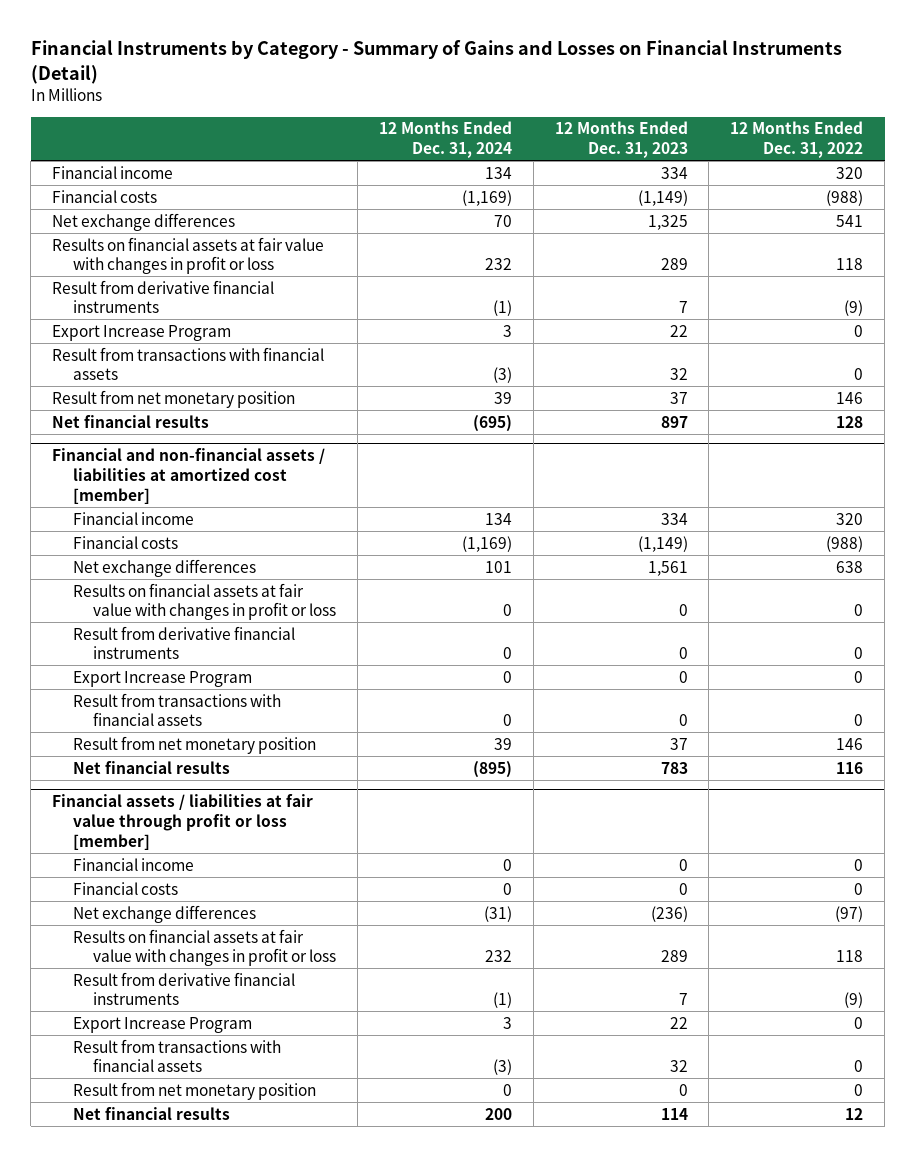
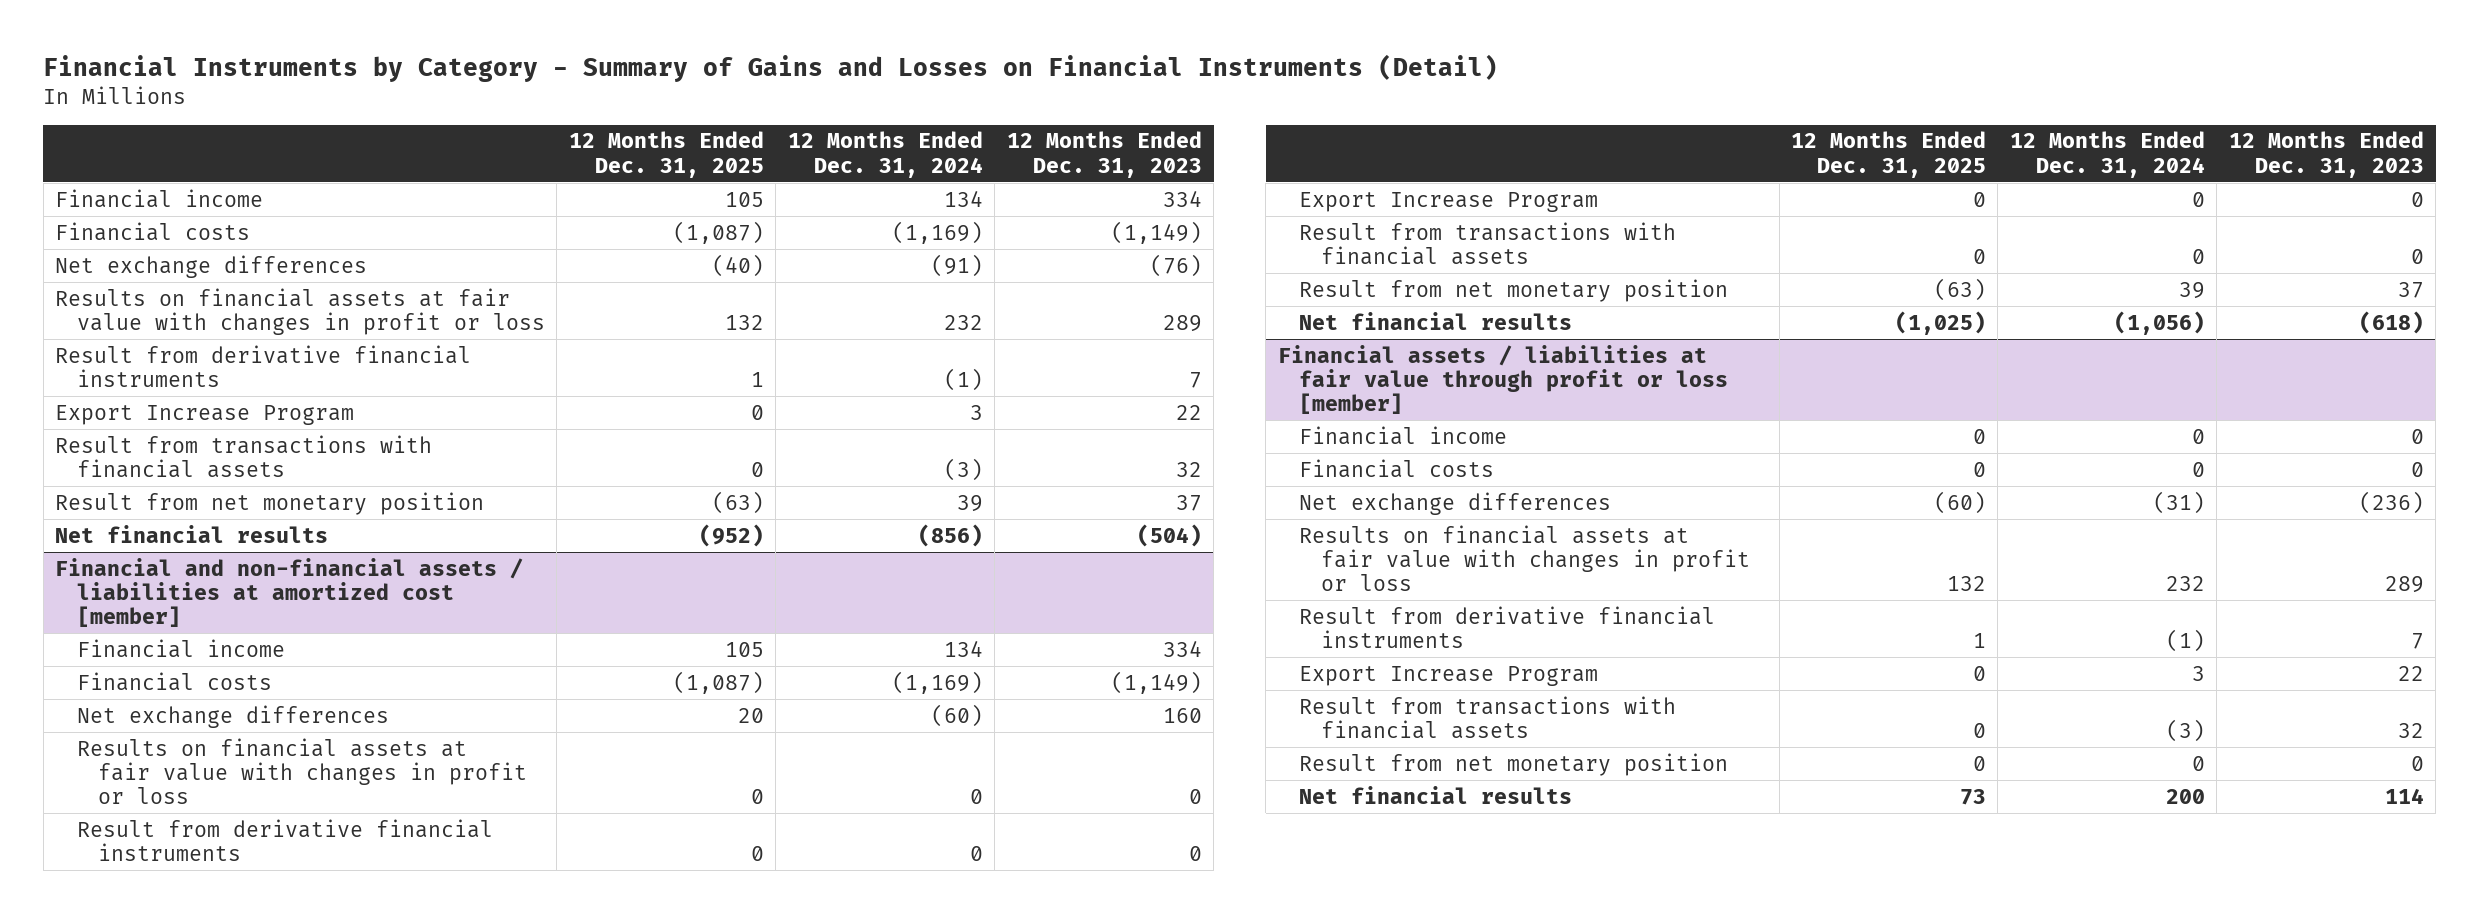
[730,121,864,158] 12 Months Ended Dec. 31, 2022 -> none
none -> [568,131,764,178] 12 Months Ended Dec. 31, 2025
[493,214,512,227] 70 -> [930,253,983,277] (91)
[647,214,688,230] 1,325 -> [1149,253,1202,277] (76)
[472,414,512,432] (695) -> [917,523,983,547] (856)
[660,415,688,428] 897 -> [1136,523,1202,547] (504)
[484,560,512,573] 101 -> [930,703,983,727] (60)
[647,560,688,576] 1,561 -> [1162,707,1202,723] 160
[472,760,512,778] (895) -> [2113,310,2205,335] (1,056)
[660,761,688,774] 783 -> [2358,310,2424,334] (618)

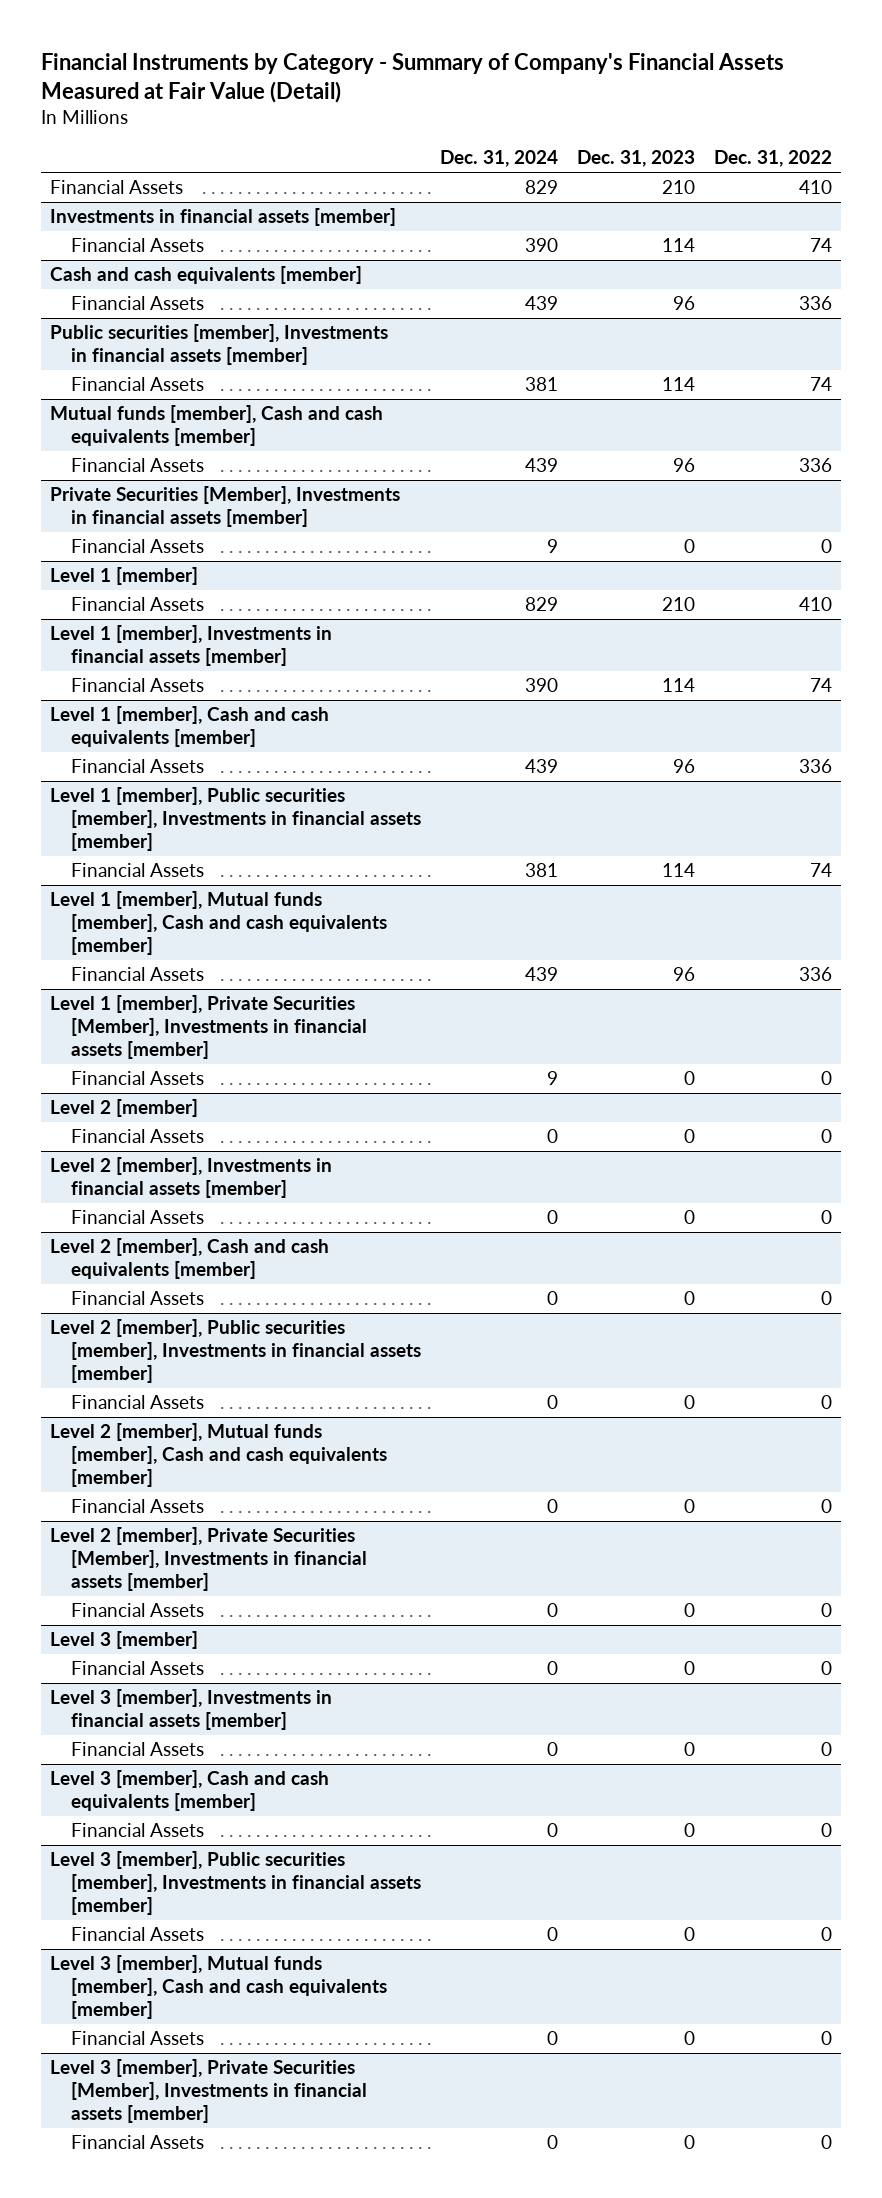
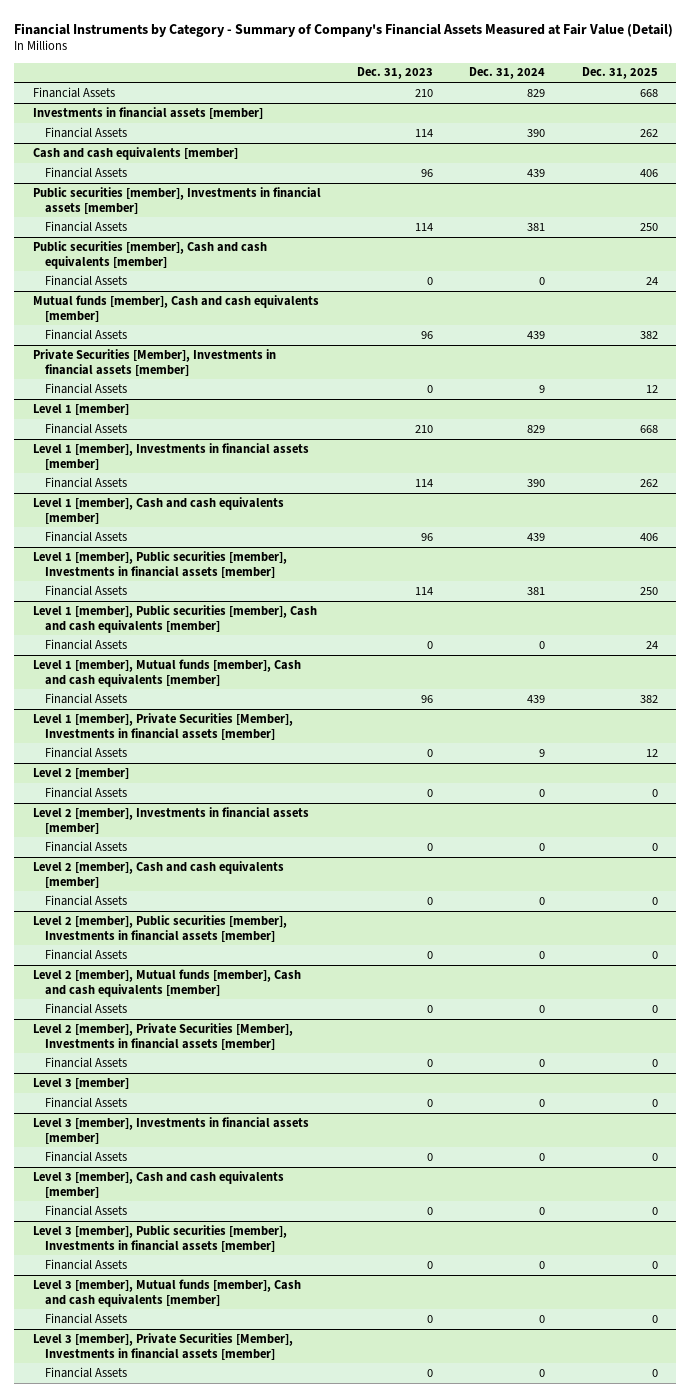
[713,150,832,168] Dec. 31, 2022 -> none
none -> [581,67,658,80] Dec. 31, 2025
none -> [32,240,267,269] Public securities [member], Cash and cash equivalents [member]
none -> [45,274,128,286] Financial Assets
none -> [32,604,317,633] Level 1 [member], Public securities [member], Cash and cash equivalents [member]
none -> [45,638,128,650] Financial Assets

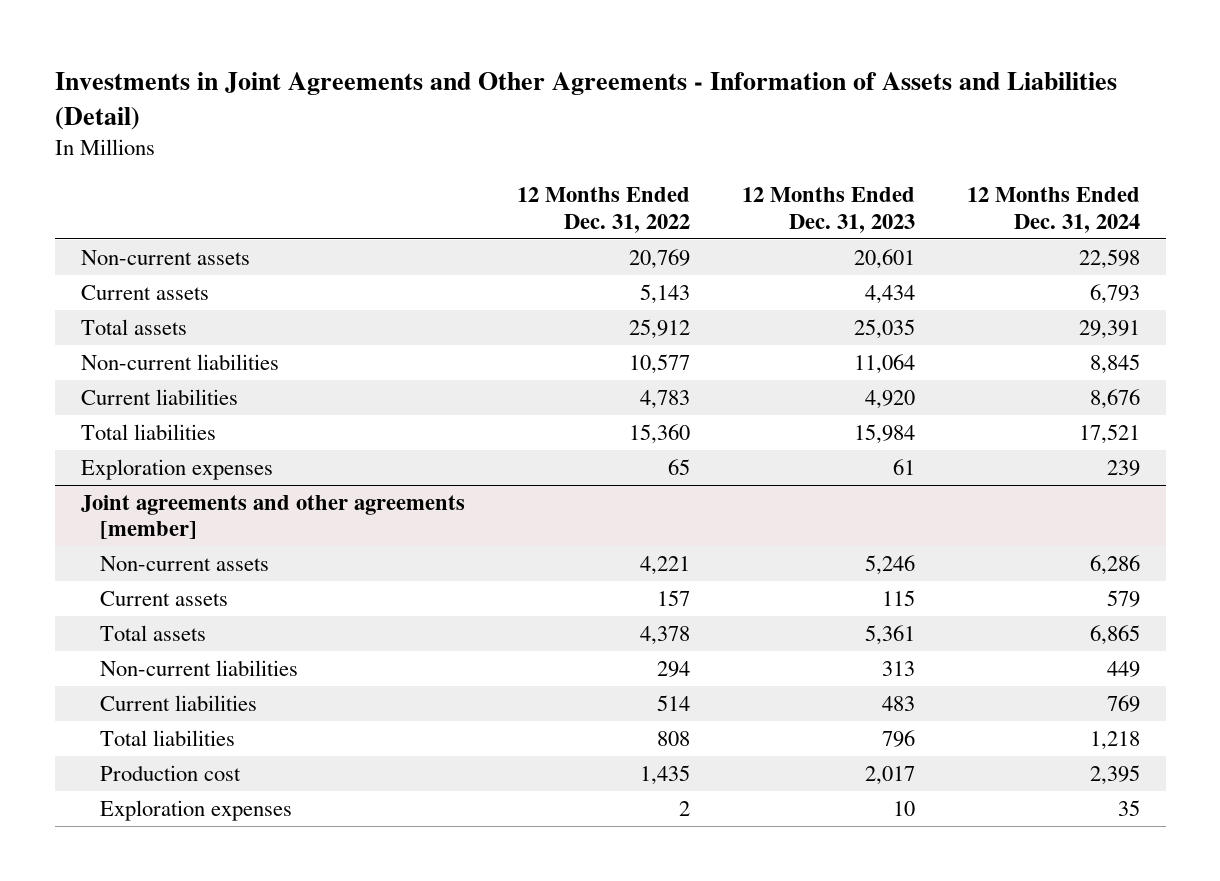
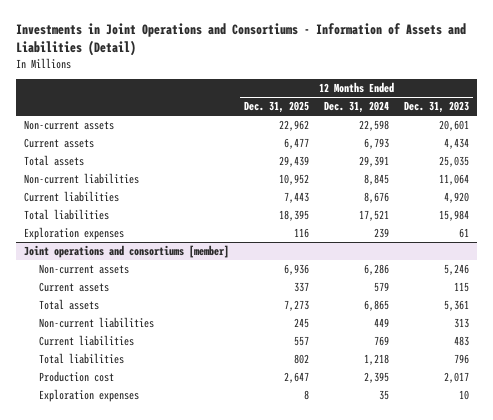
[54,71,1117,130] Investments in Joint Agreements and Other Agreements - Information of Assets and Liabilities (Detail) -> [16,23,467,57] Investments in Joint Operations and Consortiums - Information of Assets and Liabilities (Detail)
[516,187,690,233] 12 Months Ended Dec. 31, 2022 -> none
none -> [243,101,309,114] Dec. 31, 2025
[80,494,465,540] Joint agreements and other agreements [member] -> [23,244,229,258] Joint operations and consortiums [member]

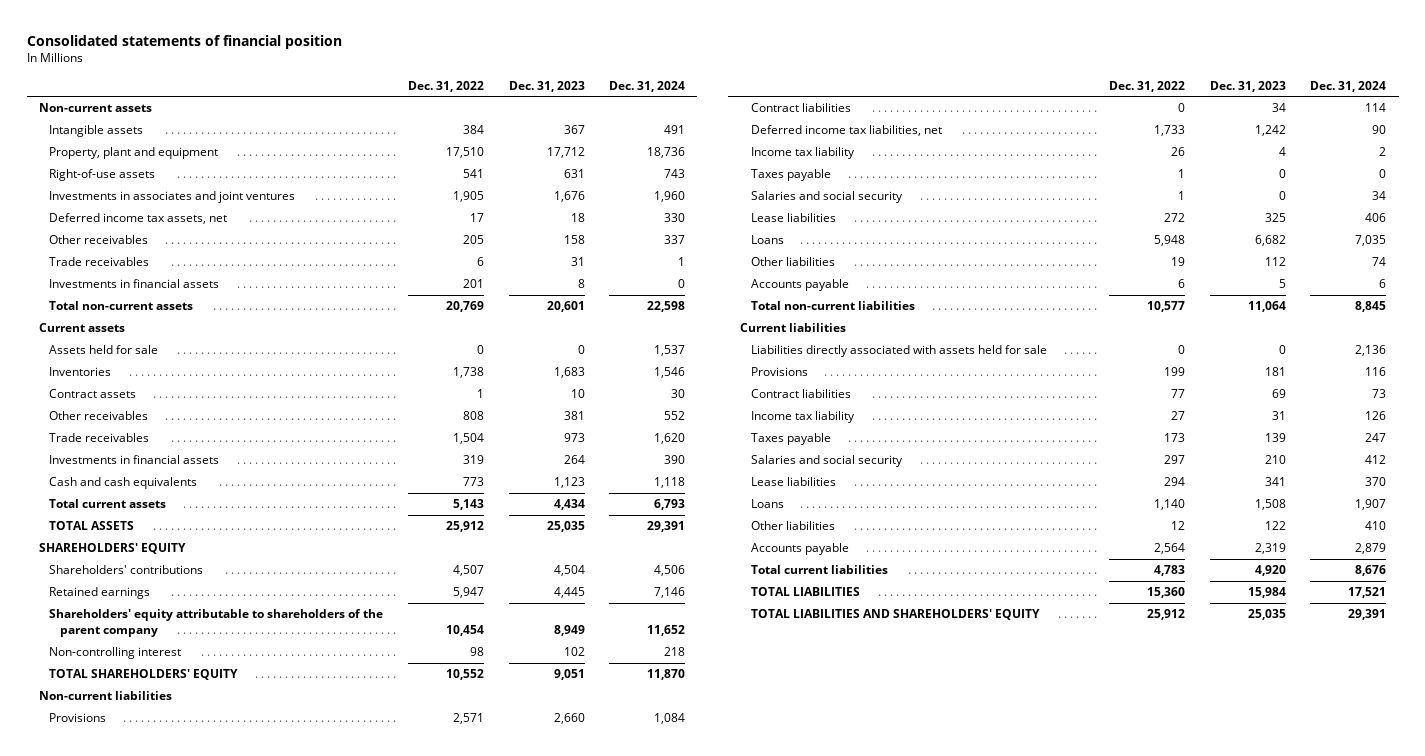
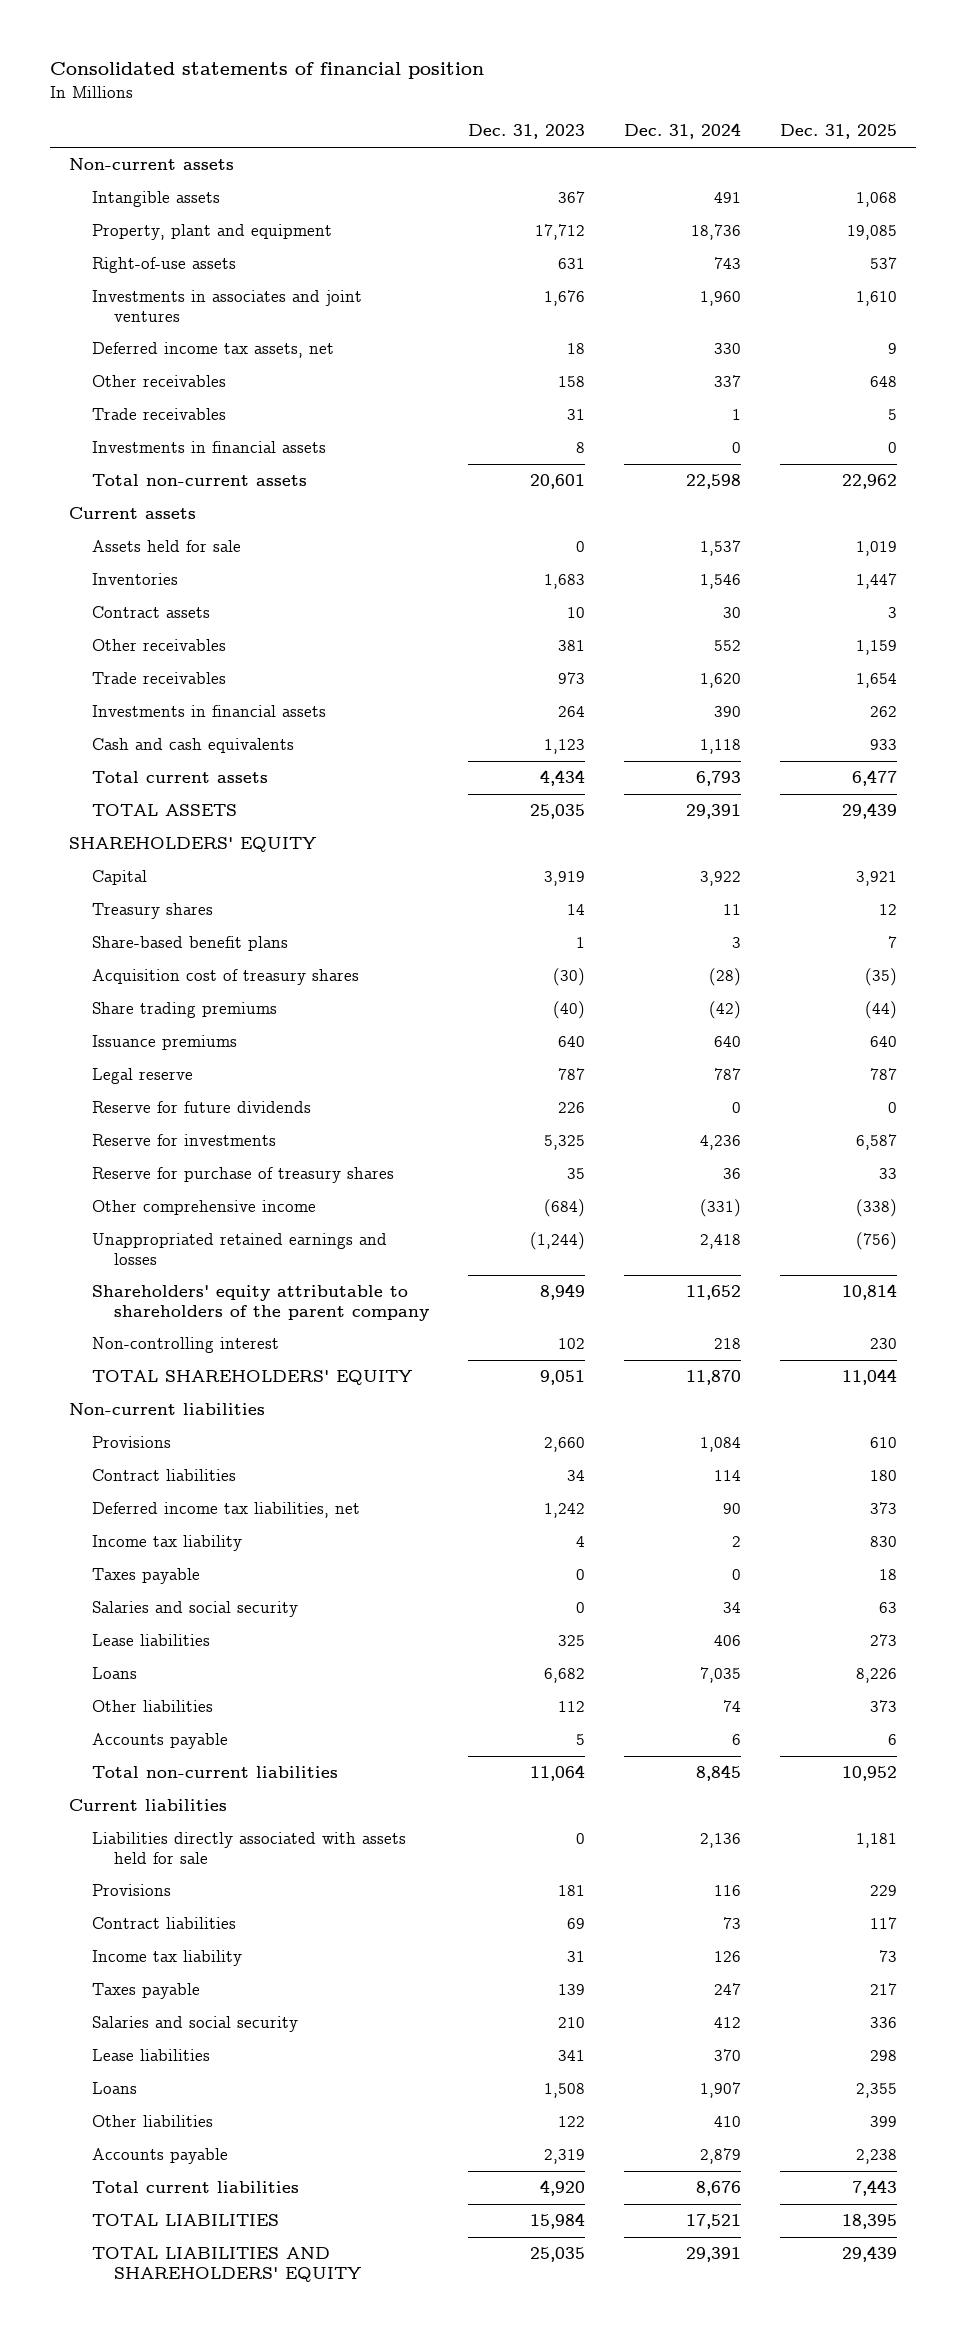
[407,80,484,92] Dec. 31, 2022 -> none
none -> [779,124,897,140] Dec. 31, 2025
[49,565,204,575] Shareholders' contributions -> none
[49,587,151,600] Retained earnings -> none
none -> [91,870,147,886] Capital
none -> [91,903,213,920] Treasury shares
none -> [91,936,288,952] Share-based benefit plans
none -> [91,969,359,986] Acquisition cost of treasury shares
none -> [91,1002,277,1019] Share trading premiums
none -> [91,1035,237,1051] Issuance premiums
none -> [91,1068,193,1085] Legal reserve
none -> [91,1101,311,1114] Reserve for future dividends
none -> [91,1134,276,1147] Reserve for investments
none -> [91,1167,394,1184] Reserve for purchase of treasury shares
none -> [91,1200,316,1216] Other comprehensive income
none -> [91,1233,387,1265] Unappropriated retained earnings and losses

